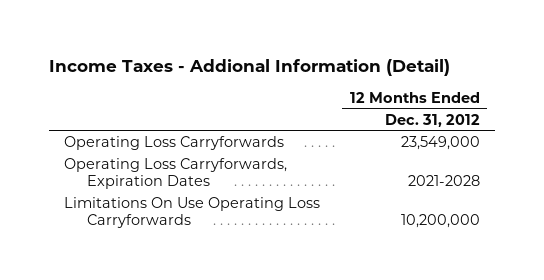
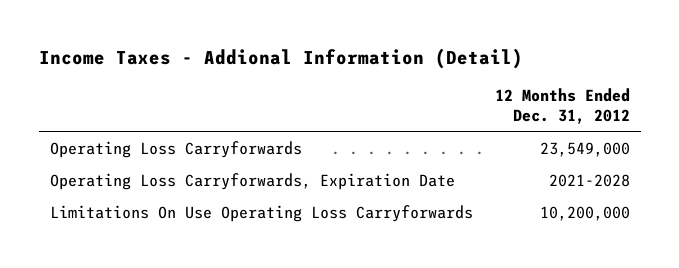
[64,158,288,189] Operating Loss Carryforwards, Expiration Dates -> [49,173,455,191] Operating Loss Carryforwards, Expiration Date

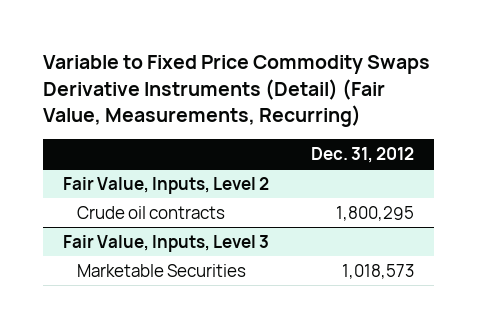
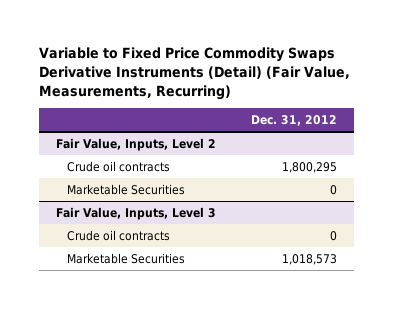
none -> [66,183,185,195] Marketable Securities
none -> [66,229,170,241] Crude oil contracts

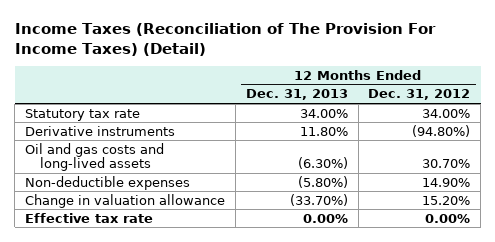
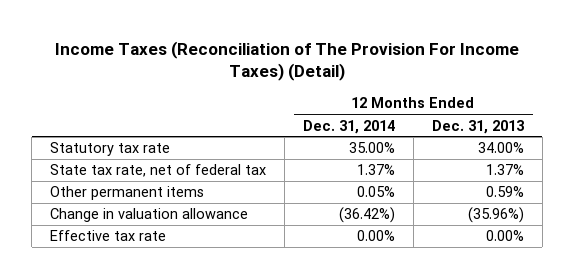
[368,89,471,101] Dec. 31, 2012 -> none
none -> [303,119,396,134] Dec. 31, 2014
[25,125,176,136] Derivative instruments -> none
[25,142,165,172] Oil and gas costs and long-lived assets -> none
[25,175,191,190] Non-deductible expenses -> none
none -> [50,164,267,178] State tax rate, net of federal tax
none -> [50,186,205,201] Other permanent items
[289,193,348,206] (33.70%) -> [467,207,524,224] (35.96%)

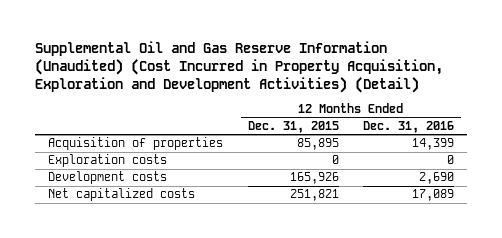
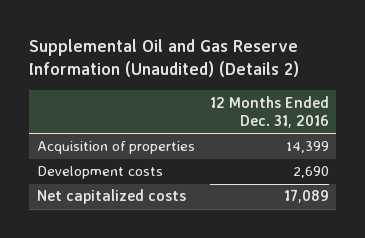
[35,41,444,94] Supplemental Oil and Gas Reserve Information (Unaudited) (Cost Incurred in Property Acquisition, Exploration and Development Activities) (Detail) -> [29,39,300,78] Supplemental Oil and Gas Reserve Information (Unaudited) (Details 2)
[247,120,339,133] Dec. 31, 2015 -> none
[47,154,167,168] Exploration costs -> none

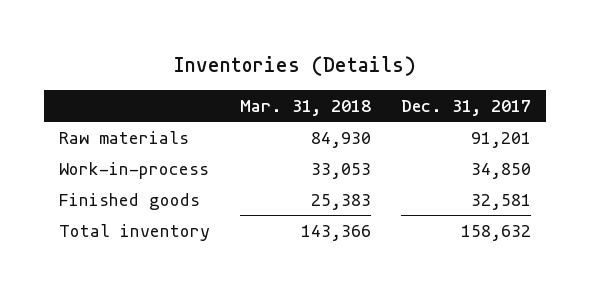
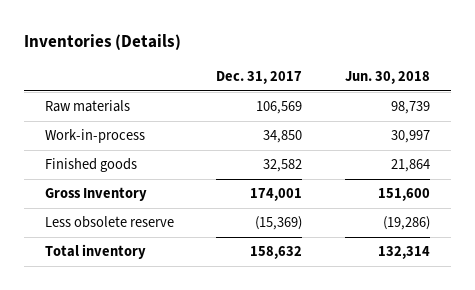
[240,99,372,116] Mar. 31, 2018 -> none
none -> [344,70,430,84] Jun. 30, 2018
[471,131,532,148] 91,201 -> [256,101,303,115] 106,569
[471,193,532,210] 32,581 -> [263,159,303,173] 32,582
none -> [45,187,148,202] Gross Inventory
none -> [45,216,175,229] Less obsolete reserve

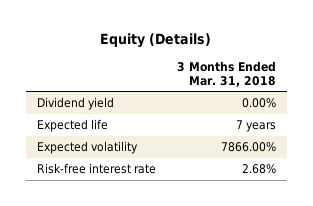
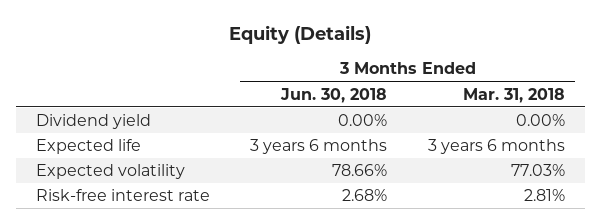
none -> [280,87,388,103] Jun. 30, 2018
[236,120,277,133] 7 years -> [427,139,565,155] 3 years 6 months
[221,142,277,153] 7866.00% -> [510,164,565,177] 77.03%
[242,164,277,175] 2.68% -> [523,189,565,202] 2.81%

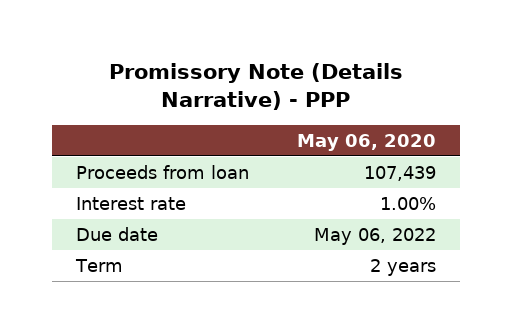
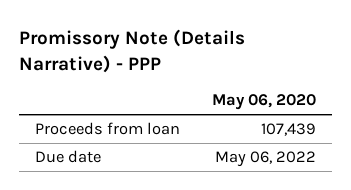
[75,197,186,211] Interest rate -> none
[74,259,123,273] Term -> none

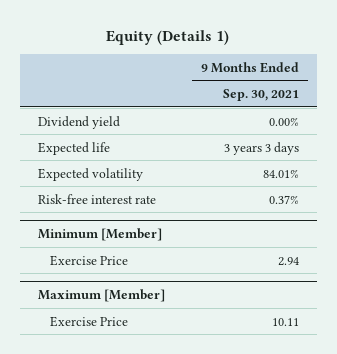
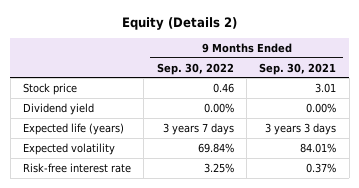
[106,29,230,45] Equity (Details 1) -> [121,17,237,31] Equity (Details 2)
none -> [156,62,234,75] Sep. 30, 2022
none -> [22,82,77,95] Stock price
[37,141,110,155] Expected life -> [22,122,124,135] Expected life (years)
[37,227,162,241] Minimum [Member] -> none
[50,254,129,266] Exercise Price -> none
[37,288,165,302] Maximum [Member] -> none
[50,315,129,327] Exercise Price -> none

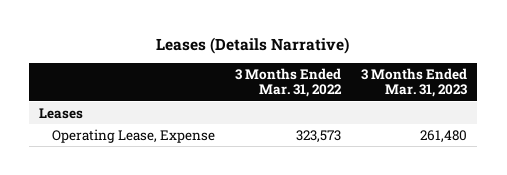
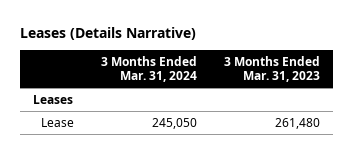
[235,67,343,98] 3 Months Ended Mar. 31, 2022 -> none
none -> [100,55,197,83] 3 Months Ended Mar. 31, 2024
[52,128,216,143] Operating Lease, Expense -> [41,117,75,127] Lease

